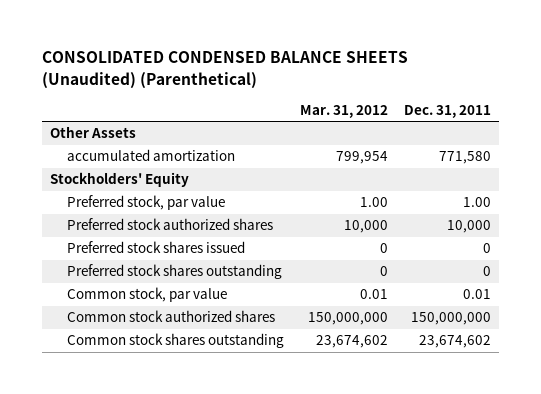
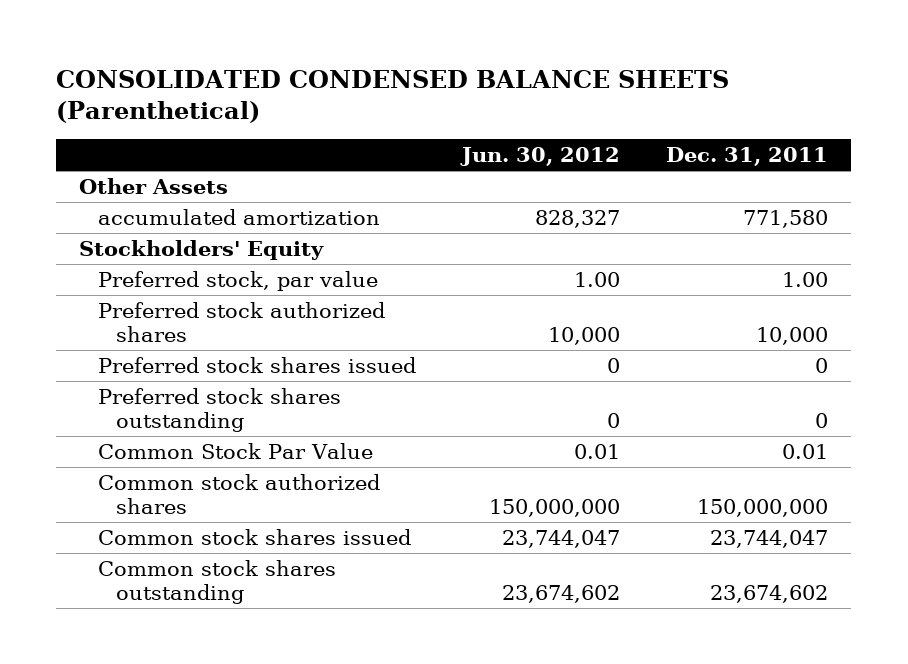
[42,51,409,89] CONSOLIDATED CONDENSED BALANCE SHEETS (Unaudited) (Parenthetical) -> [56,69,730,124] CONSOLIDATED CONDENSED BALANCE SHEETS (Parenthetical)
[300,104,389,118] Mar. 31, 2012 -> none
none -> [459,147,620,167] Jun. 30, 2012
[67,287,228,303] Common stock, par value -> [97,442,373,459] Common Stock Par Value
none -> [97,528,411,545] Common stock shares issued

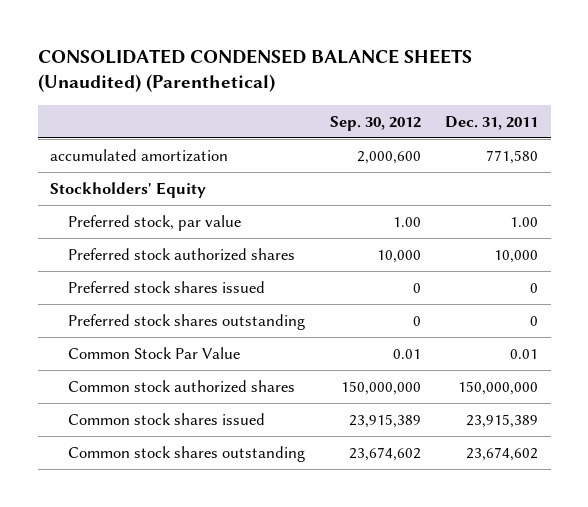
[56,69,730,124] CONSOLIDATED CONDENSED BALANCE SHEETS (Parenthetical) -> [37,49,472,93] CONSOLIDATED CONDENSED BALANCE SHEETS (Unaudited) (Parenthetical)
[459,147,620,167] Jun. 30, 2012 -> none
none -> [329,115,421,131] Sep. 30, 2012
[79,177,229,194] Other Assets -> none
[710,529,829,548] 23,744,047 -> [466,413,539,428] 23,915,389

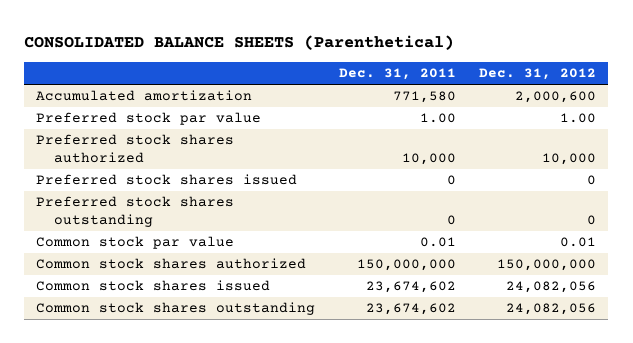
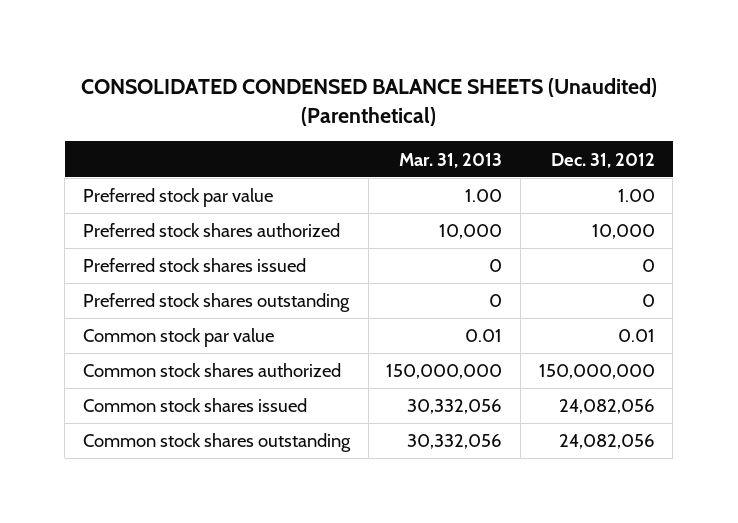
[24,35,455,51] CONSOLIDATED BALANCE SHEETS (Parenthetical) -> [80,77,657,126] CONSOLIDATED CONDENSED BALANCE SHEETS (Unaudited) (Parenthetical)
[338,68,456,81] Dec. 31, 2011 -> none
none -> [399,152,503,168] Mar. 31, 2013
[36,90,253,102] Accumulated amortization -> none

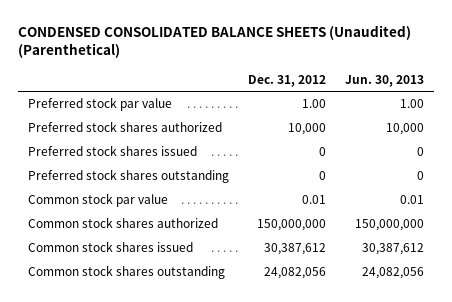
[80,77,657,126] CONSOLIDATED CONDENSED BALANCE SHEETS (Unaudited) (Parenthetical) -> [18,24,412,59] CONDENSED CONSOLIDATED BALANCE SHEETS (Unaudited) (Parenthetical)
[399,152,503,168] Mar. 31, 2013 -> none
none -> [345,74,425,87] Jun. 30, 2013
[558,399,655,415] 24,082,056 -> [264,243,327,256] 30,387,612

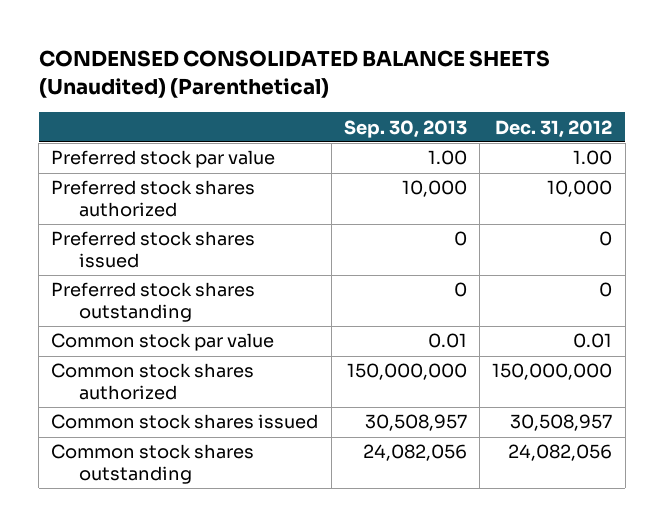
[345,74,425,87] Jun. 30, 2013 -> none
none -> [343,119,467,138] Sep. 30, 2013
[264,243,327,256] 30,387,612 -> [510,414,613,432] 30,508,957

